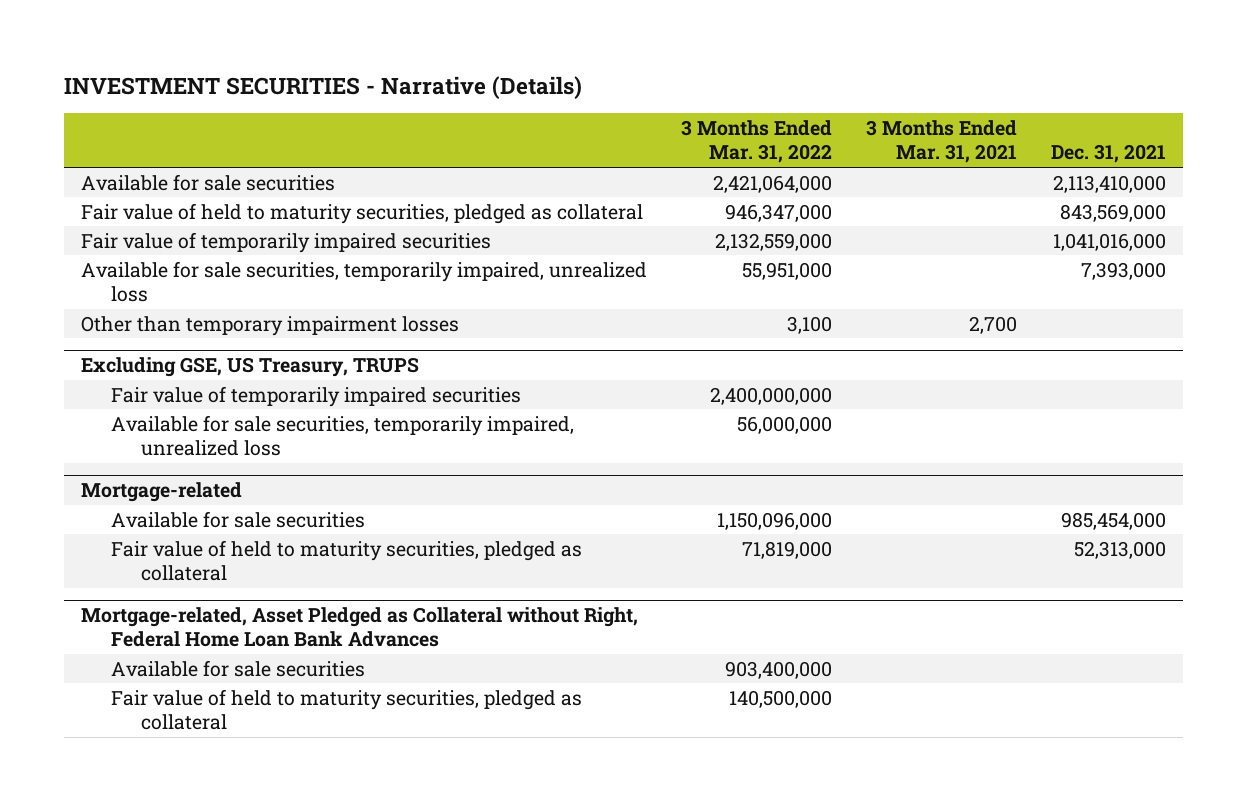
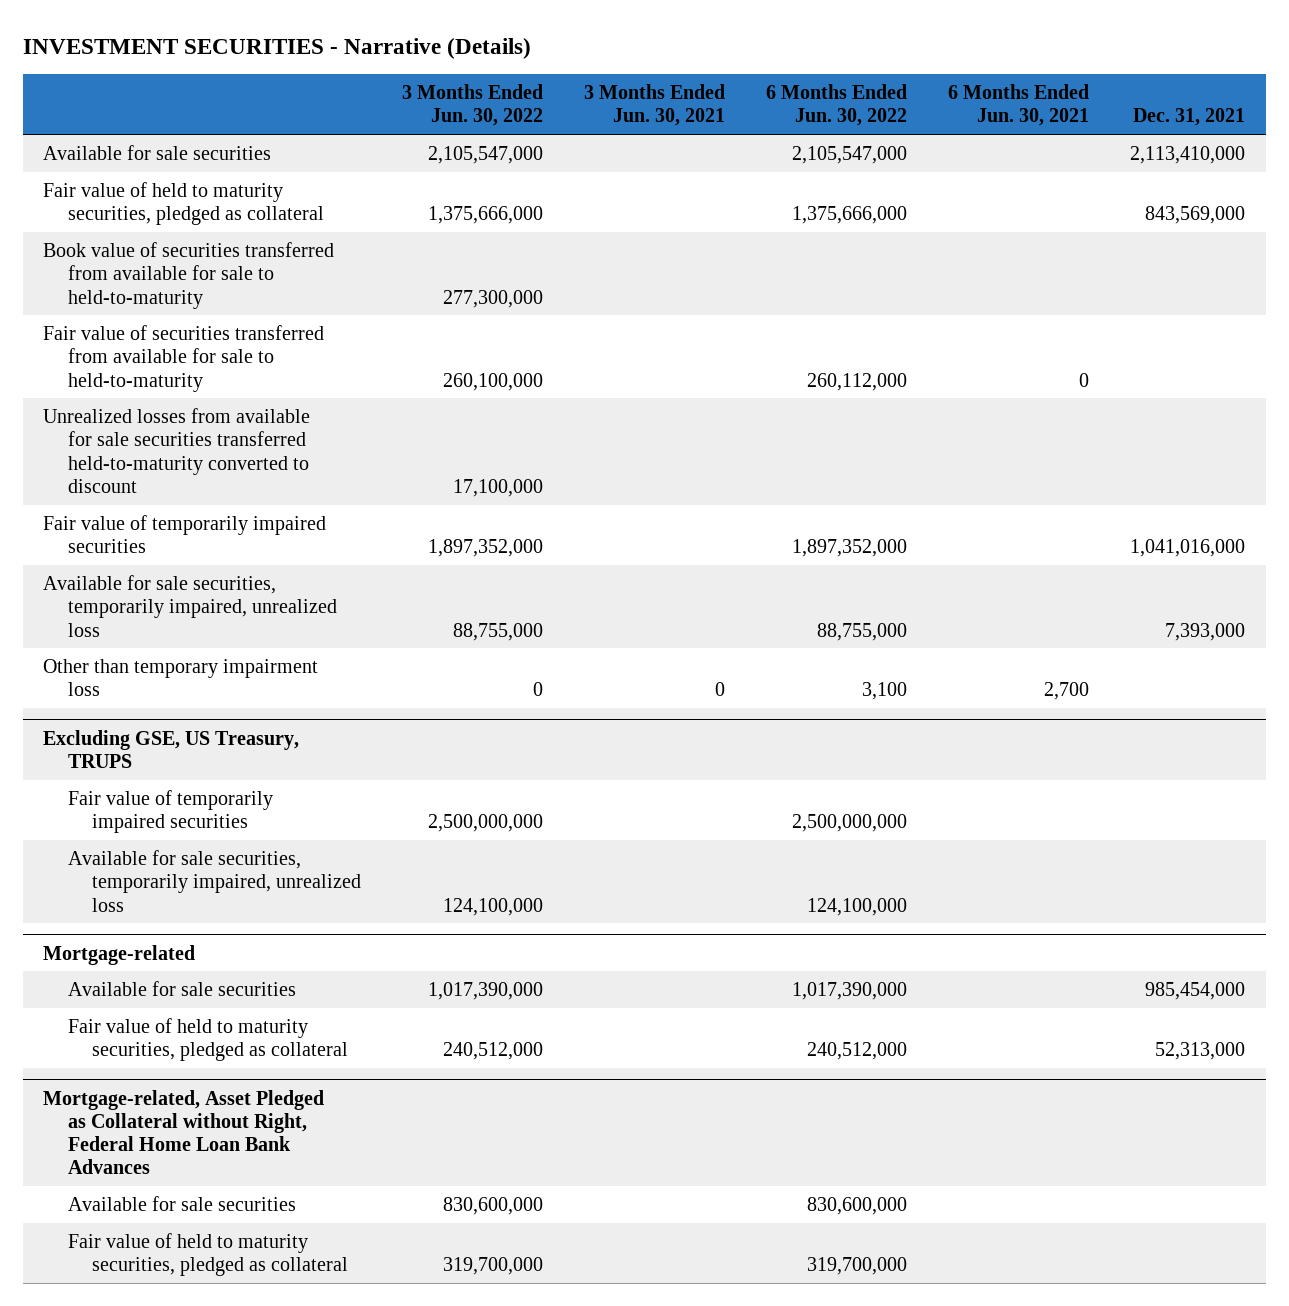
[680,119,832,164] 3 Months Ended Mar. 31, 2022 -> none
[865,119,1017,164] 3 Months Ended Mar. 31, 2021 -> none
none -> [402,83,544,127] 3 Months Ended Jun. 30, 2022
none -> [584,83,726,127] 3 Months Ended Jun. 30, 2021
none -> [766,83,908,127] 6 Months Ended Jun. 30, 2022
none -> [948,83,1090,127] 6 Months Ended Jun. 30, 2021
none -> [43,241,335,309] Book value of securities transferred from available for sale to held-to-maturity
none -> [43,324,325,392] Fair value of securities transferred from available for sale to held-to-maturity
none -> [43,407,311,493] Unrealized losses from available for sale securities transferred held-to-maturity converted to discount
[80,315,459,336] Other than temporary impairment losses -> [43,658,319,697] Other than temporary impairment loss

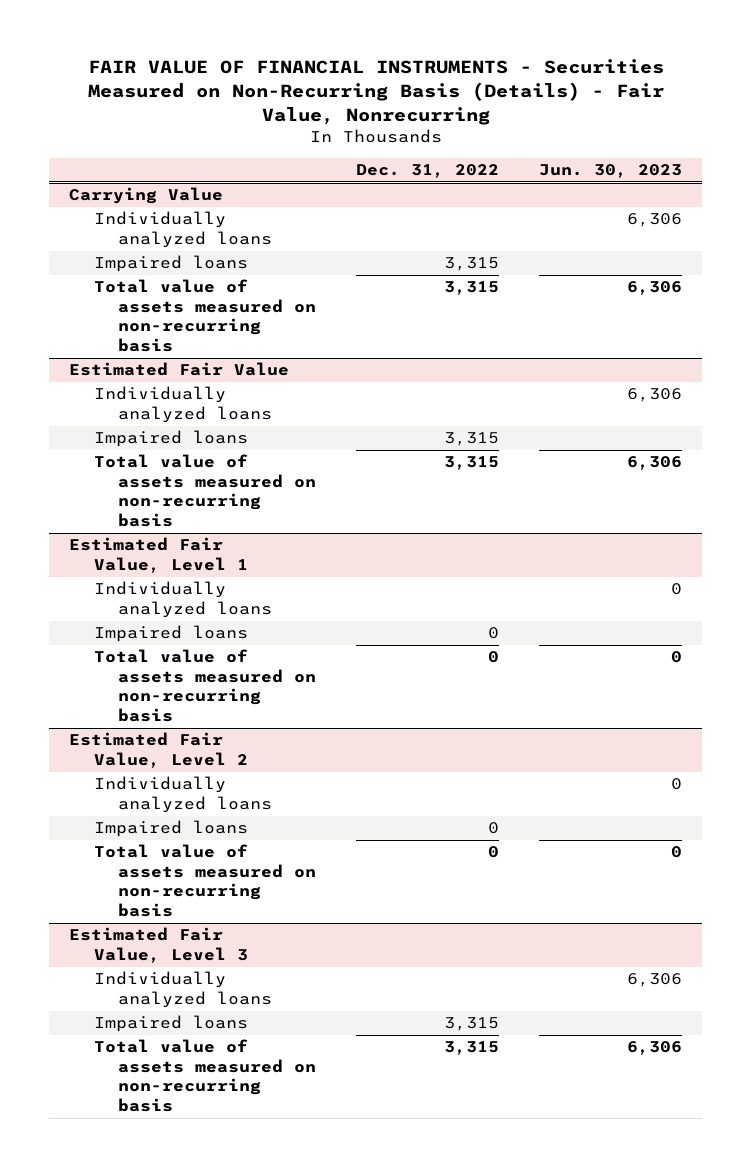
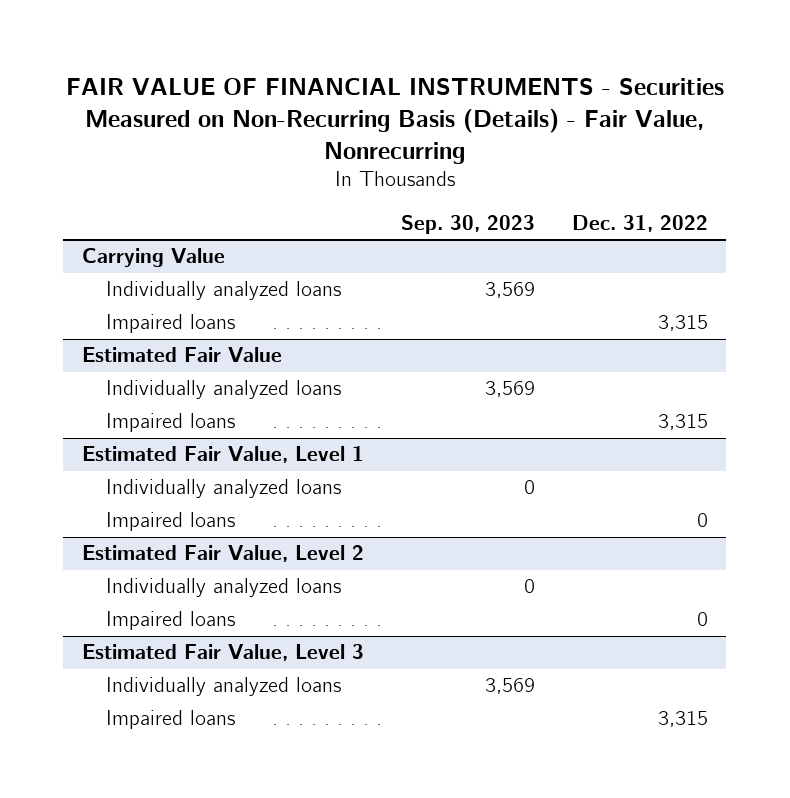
[539,163,683,178] Jun. 30, 2023 -> none
none -> [400,215,535,235] Sep. 30, 2023
[93,279,317,352] Total value of assets measured on non-recurring basis -> none
[93,454,317,527] Total value of assets measured on non-recurring basis -> none
[93,649,317,722] Total value of assets measured on non-recurring basis -> none
[93,844,317,917] Total value of assets measured on non-recurring basis -> none
[93,1039,317,1112] Total value of assets measured on non-recurring basis -> none

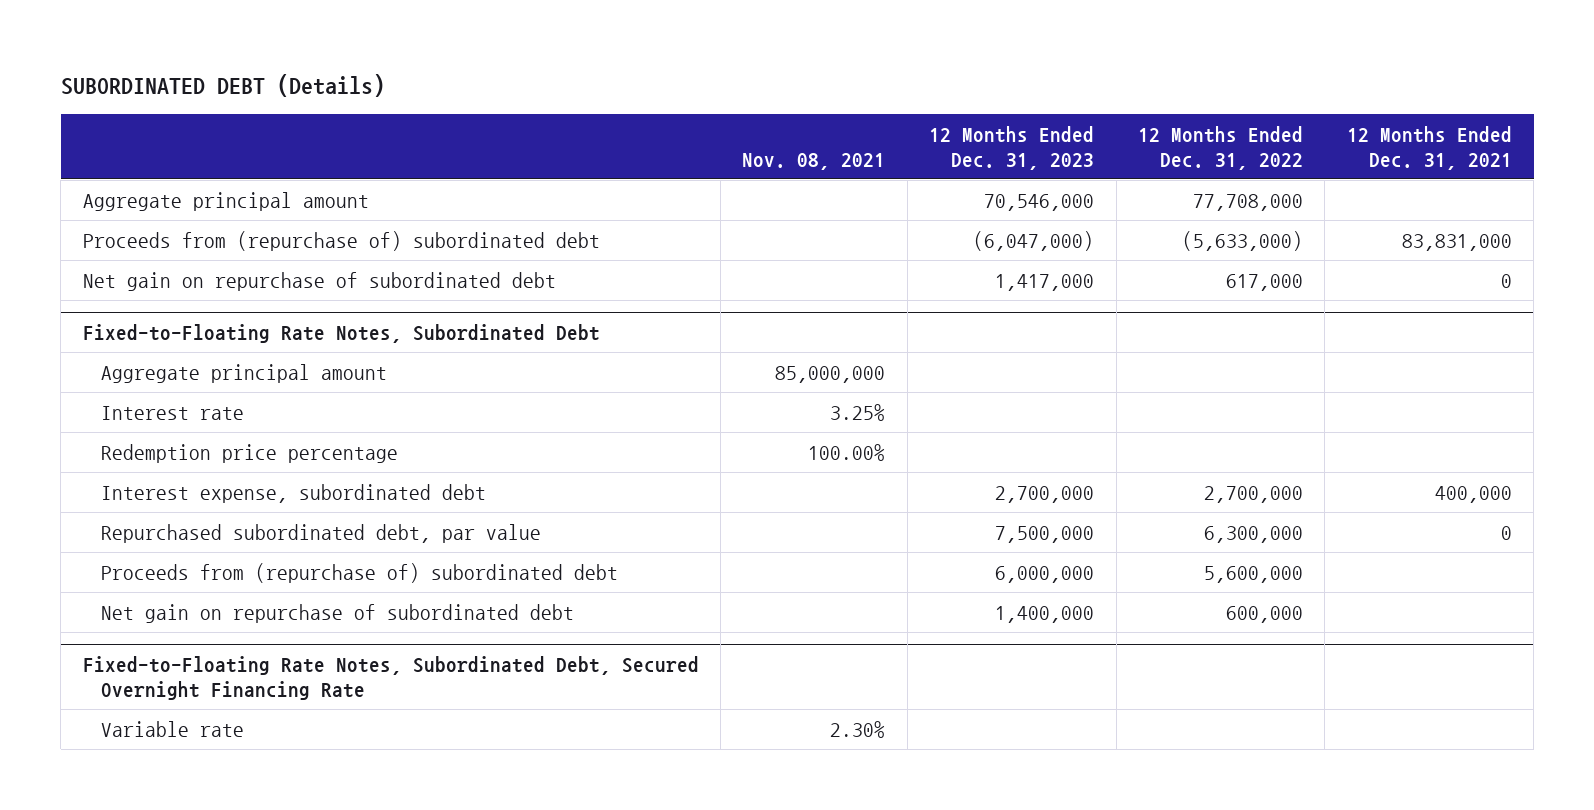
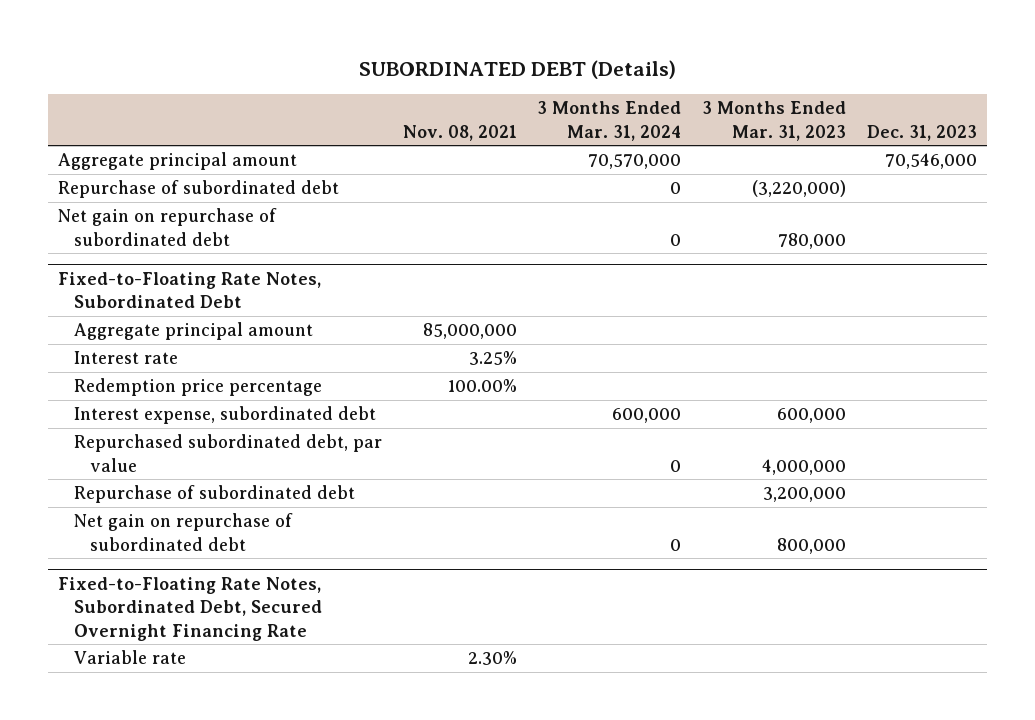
[929,125,1095,170] 12 Months Ended Dec. 31, 2023 -> none
[1138,125,1304,170] 12 Months Ended Dec. 31, 2022 -> none
[1346,125,1512,170] 12 Months Ended Dec. 31, 2021 -> none
none -> [537,101,682,141] 3 Months Ended Mar. 31, 2024
none -> [702,101,847,141] 3 Months Ended Mar. 31, 2023
none -> [866,124,977,141] Dec. 31, 2023
[82,230,600,251] Proceeds from (repurchase of) subordinated debt -> [57,180,339,199] Repurchase of subordinated debt
[101,562,619,583] Proceeds from (repurchase of) subordinated debt -> [74,485,356,504] Repurchase of subordinated debt

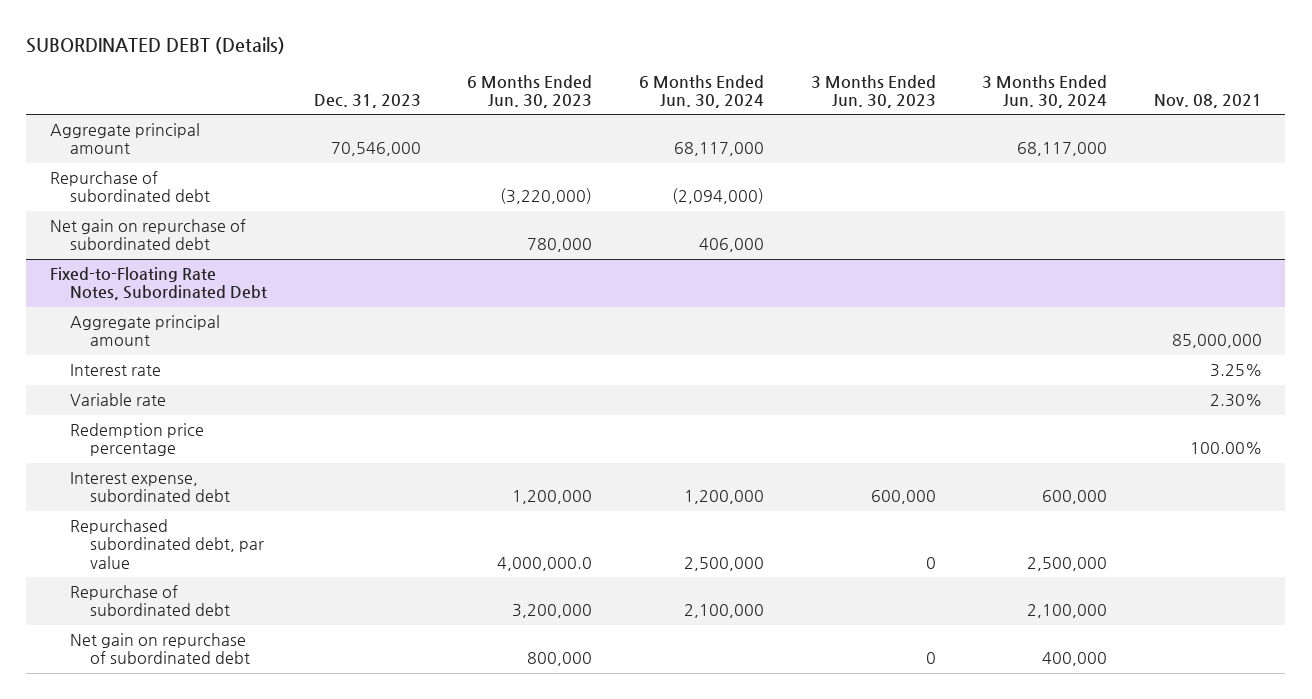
[537,101,682,141] 3 Months Ended Mar. 31, 2024 -> none
[702,101,847,141] 3 Months Ended Mar. 31, 2023 -> none
none -> [467,74,593,108] 6 Months Ended Jun. 30, 2023
none -> [639,74,765,108] 6 Months Ended Jun. 30, 2024
none -> [810,74,936,108] 3 Months Ended Jun. 30, 2023
none -> [982,74,1108,108] 3 Months Ended Jun. 30, 2024
none -> [70,393,167,407] Variable rate
[57,576,323,641] Fixed-to-Floating Rate Notes, Subordinated Debt, Secured Overnight Financing Rate -> none
[74,650,187,665] Variable rate -> none

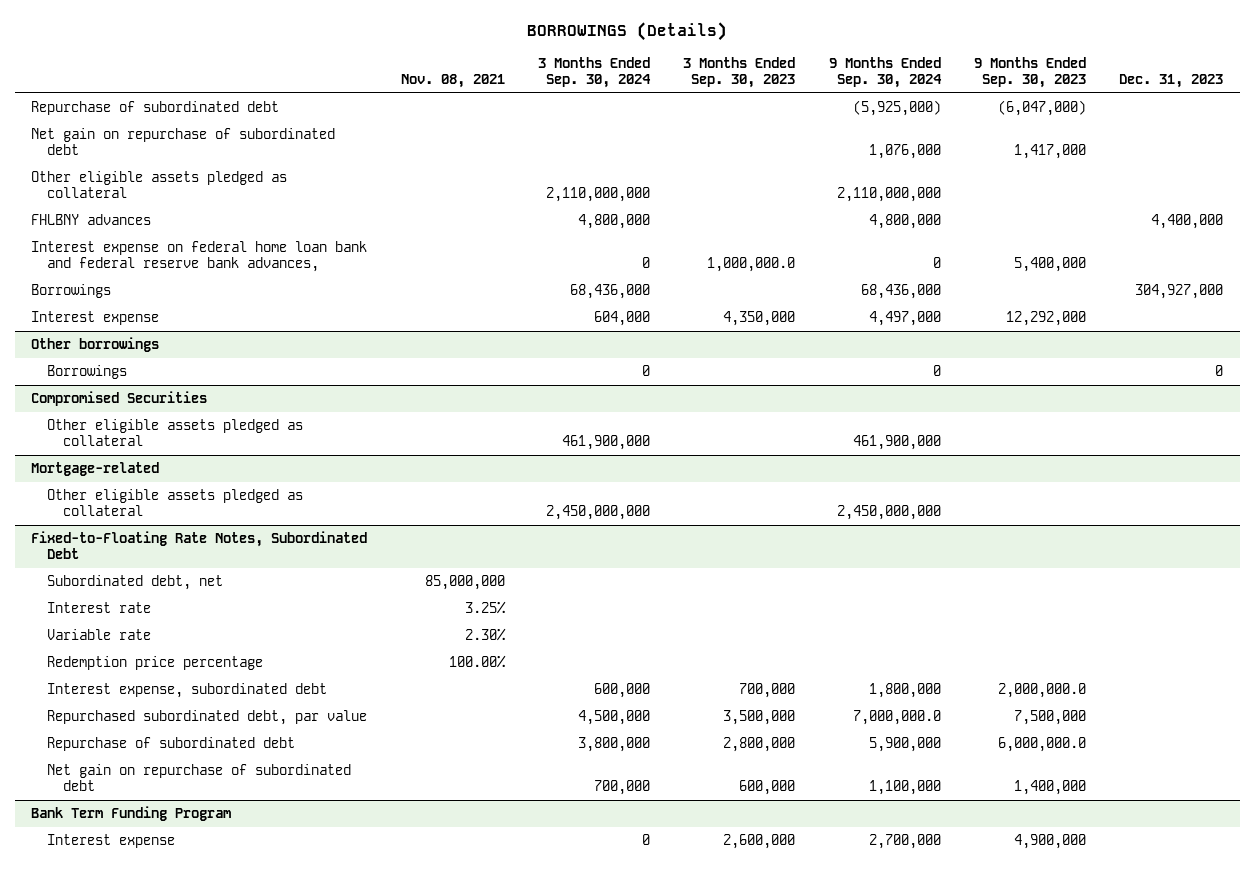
[26,36,286,54] SUBORDINATED DEBT (Details) -> [527,22,728,42] BORROWINGS (Details)
[467,74,593,108] 6 Months Ended Jun. 30, 2023 -> none
[639,74,765,108] 6 Months Ended Jun. 30, 2024 -> none
[810,74,936,108] 3 Months Ended Jun. 30, 2023 -> none
[982,74,1108,108] 3 Months Ended Jun. 30, 2024 -> none
none -> [537,57,651,89] 3 Months Ended Sep. 30, 2024
none -> [683,57,796,89] 3 Months Ended Sep. 30, 2023
none -> [828,57,942,89] 9 Months Ended Sep. 30, 2024
none -> [974,57,1087,89] 9 Months Ended Sep. 30, 2023
[49,123,200,155] Aggregate principal amount -> none
none -> [31,171,288,199] Other eligible assets pledged as collateral
none -> [31,214,152,226] FHLBNY advances
none -> [31,241,368,273] Interest expense on federal home loan bank and federal reserve bank advances,
none -> [31,284,112,299] Borrowings
none -> [31,311,160,326] Interest expense
none -> [31,337,160,353] Other borrowings
none -> [47,365,128,380] Borrowings
none -> [31,391,208,407] Compromised Securities
none -> [47,419,304,447] Other eligible assets pledged as collateral
none -> [31,462,160,477] Mortgage-related
none -> [47,489,304,517] Other eligible assets pledged as collateral
[70,315,221,347] Aggregate principal amount -> [47,575,224,591] Subordinated debt, net
none -> [31,806,232,822] Bank Term Funding Program
none -> [47,834,176,849] Interest expense

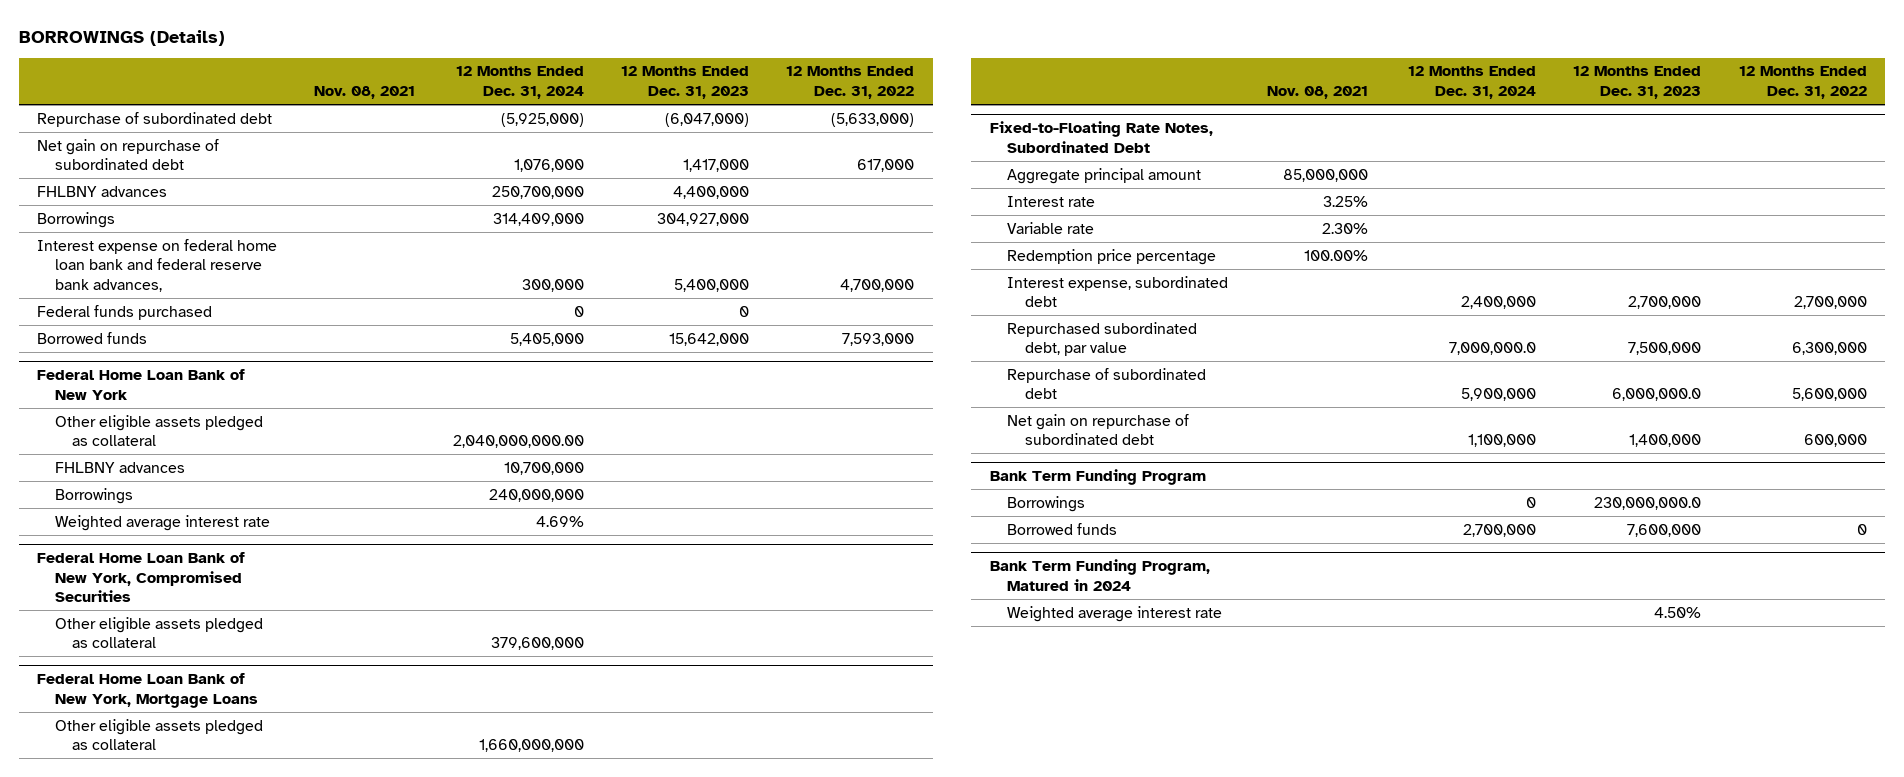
[537,57,651,89] 3 Months Ended Sep. 30, 2024 -> none
[683,57,796,89] 3 Months Ended Sep. 30, 2023 -> none
[828,57,942,89] 9 Months Ended Sep. 30, 2024 -> none
[974,57,1087,89] 9 Months Ended Sep. 30, 2023 -> none
[1119,74,1224,89] Dec. 31, 2023 -> none
none -> [455,66,584,99] 12 Months Ended Dec. 31, 2024
none -> [620,66,749,99] 12 Months Ended Dec. 31, 2023
none -> [786,66,915,99] 12 Months Ended Dec. 31, 2022
[31,171,288,199] Other eligible assets pledged as collateral -> none
[31,337,160,353] Other borrowings -> none
[47,365,128,380] Borrowings -> none
[31,241,368,273] Interest expense on federal home loan bank and federal reserve bank advances, -> [37,238,278,292] Interest expense on federal home loan bank and federal reserve bank advances,
none -> [37,304,213,320] Federal funds purchased
[31,311,160,326] Interest expense -> [37,331,148,344] Borrowed funds
none -> [37,369,246,400] Federal Home Loan Bank of New York
none -> [54,414,263,447] Other eligible assets pledged as collateral
none -> [54,461,185,473] FHLBNY advances
none -> [54,487,133,504] Borrowings
none -> [54,514,270,531] Weighted average interest rate
[31,391,208,407] Compromised Securities -> [37,552,246,603] Federal Home Loan Bank of New York, Compromised Securities
[31,462,160,477] Mortgage-related -> none
[47,489,304,517] Other eligible assets pledged as collateral -> none
none -> [37,673,258,708] Federal Home Loan Bank of New York, Mortgage Loans
none -> [54,718,263,751] Other eligible assets pledged as collateral
[47,575,224,591] Subordinated debt, net -> [1007,167,1202,184] Aggregate principal amount
none -> [1007,495,1086,512] Borrowings
[47,834,176,849] Interest expense -> [1007,522,1118,535] Borrowed funds
none -> [989,559,1210,591] Bank Term Funding Program, Matured in 2024
none -> [1007,605,1223,622] Weighted average interest rate

